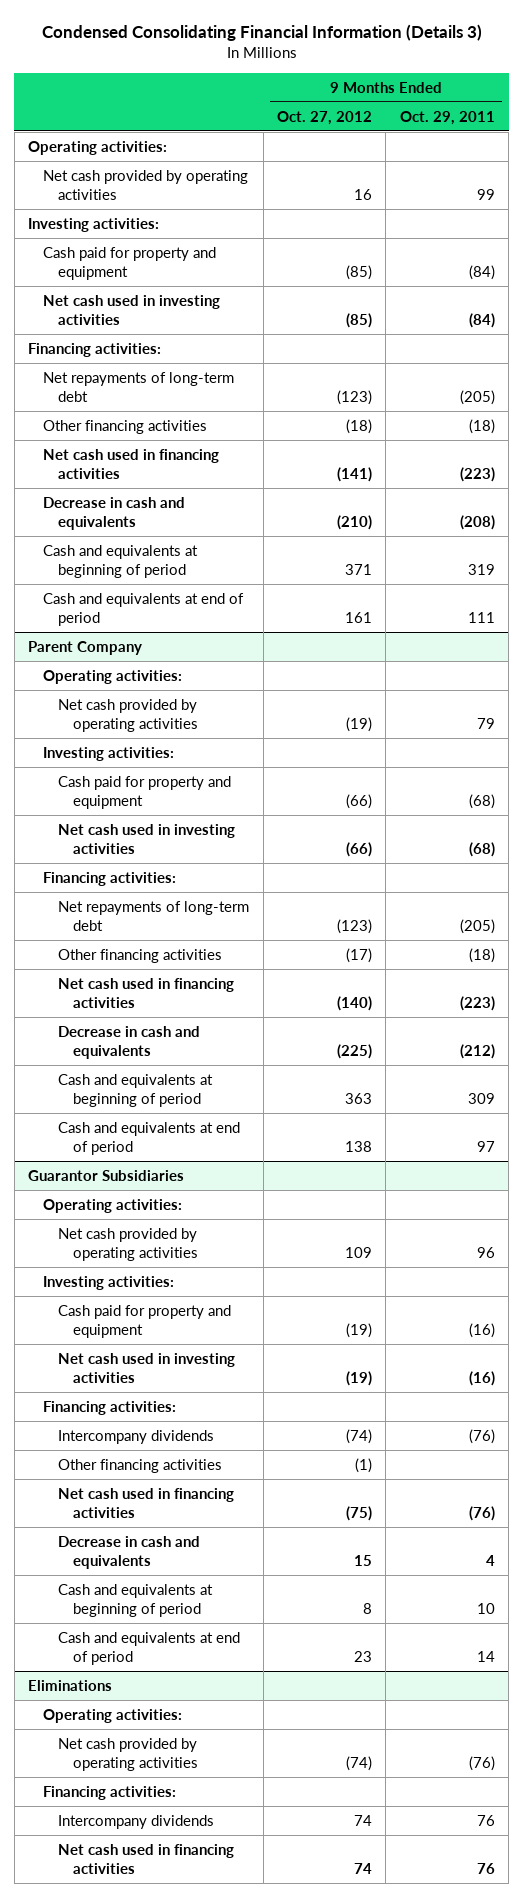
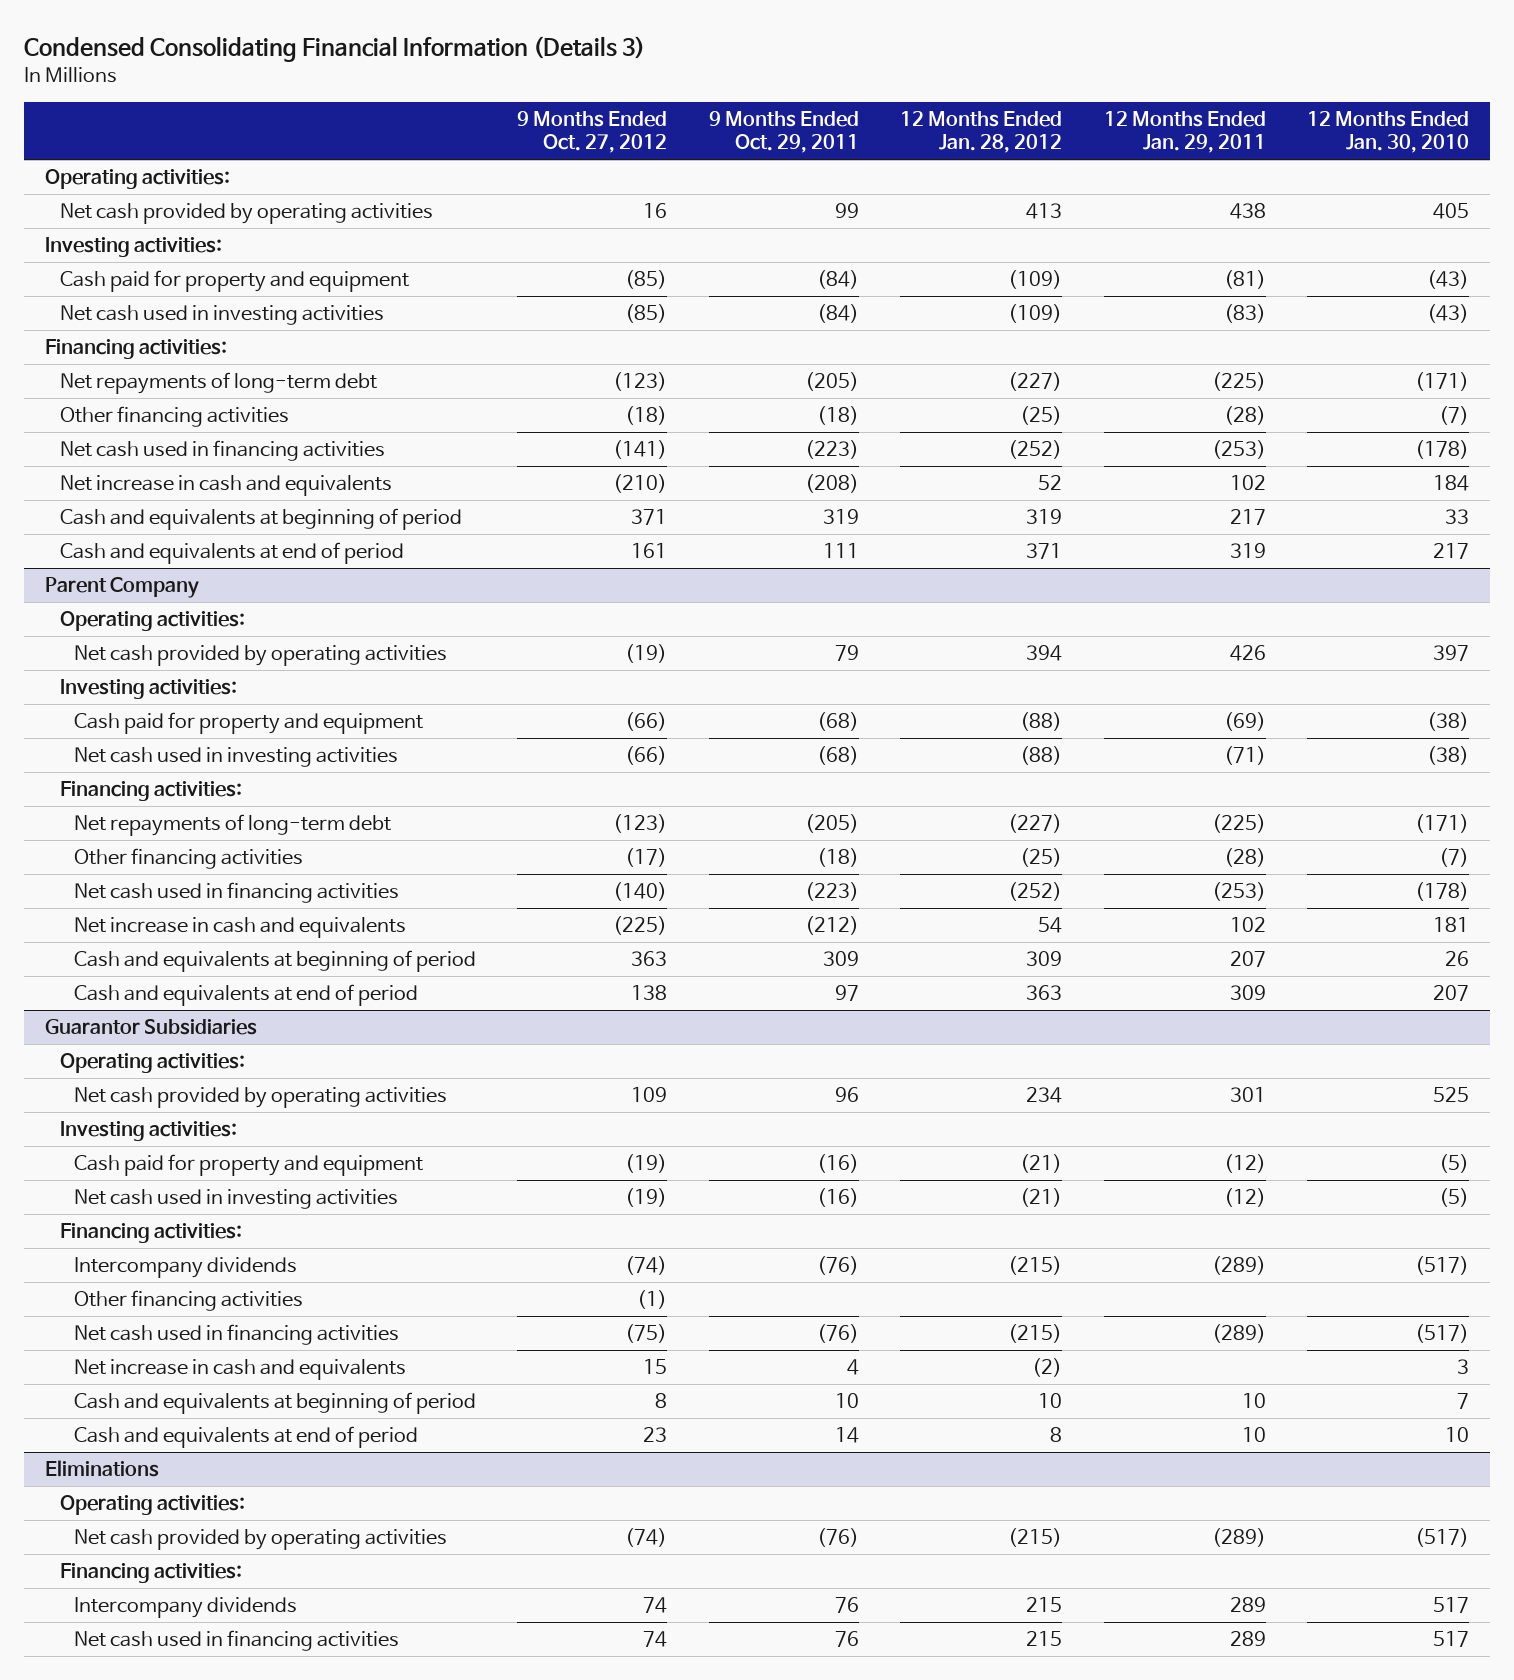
none -> [900,111,1063,154] 12 Months Ended Jan. 28, 2012
none -> [1103,111,1266,154] 12 Months Ended Jan. 29, 2011
none -> [1307,111,1470,154] 12 Months Ended Jan. 30, 2010
[43,496,186,531] Decrease in cash and equivalents -> [59,475,392,497] Net increase in cash and equivalents
[58,1025,201,1060] Decrease in cash and equivalents -> [73,917,406,939] Net increase in cash and equivalents
[58,1535,201,1570] Decrease in cash and equivalents -> [73,1359,406,1381] Net increase in cash and equivalents

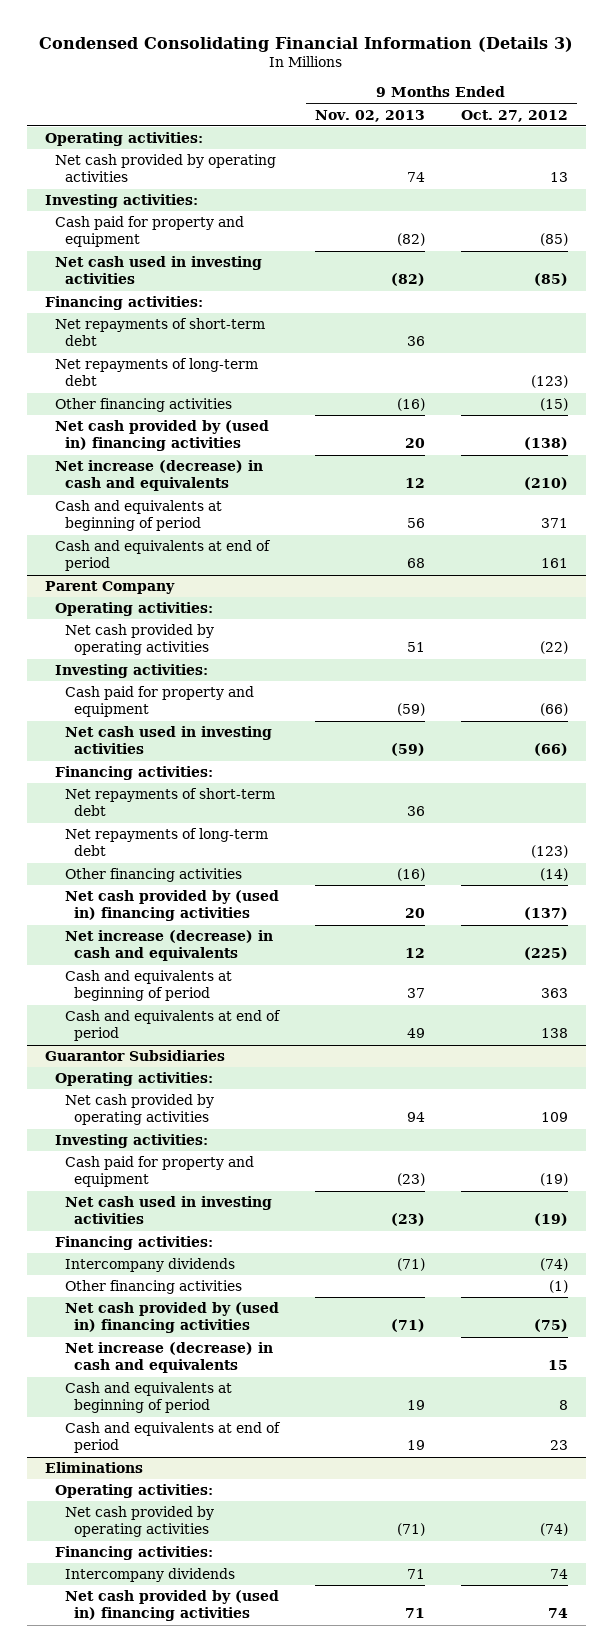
[708,111,859,154] 9 Months Ended Oct. 29, 2011 -> none
[900,111,1063,154] 12 Months Ended Jan. 28, 2012 -> none
[1103,111,1266,154] 12 Months Ended Jan. 29, 2011 -> none
[1307,111,1470,154] 12 Months Ended Jan. 30, 2010 -> none
none -> [314,109,425,122] Nov. 02, 2013
[643,203,668,219] 16 -> [549,172,568,183] 13
none -> [54,318,265,347] Net repayments of short-term debt
[625,406,668,426] (18) -> [539,398,568,412] (15)
[59,440,385,462] Net cash used in financing activities -> [54,420,269,452] Net cash provided by (used in) financing activities
[613,440,668,460] (141) -> [523,437,568,451] (138)
[59,475,392,497] Net increase in cash and equivalents -> [54,460,263,492] Net increase (decrease) in cash and equivalents
[625,644,668,664] (19) -> [539,641,568,655] (22)
none -> [64,788,275,817] Net repayments of short-term debt
[625,848,668,868] (17) -> [539,868,568,882] (14)
[73,882,399,904] Net cash used in financing activities -> [64,890,279,922] Net cash provided by (used in) financing activities
[613,882,668,902] (140) -> [523,907,568,921] (137)
[73,917,406,939] Net increase in cash and equivalents -> [64,930,273,962] Net increase (decrease) in cash and equivalents
[73,1324,399,1346] Net cash used in financing activities -> [64,1302,279,1334] Net cash provided by (used in) financing activities
[73,1359,406,1381] Net increase in cash and equivalents -> [64,1342,273,1374] Net increase (decrease) in cash and equivalents
[73,1630,399,1652] Net cash used in financing activities -> [64,1590,279,1622] Net cash provided by (used in) financing activities

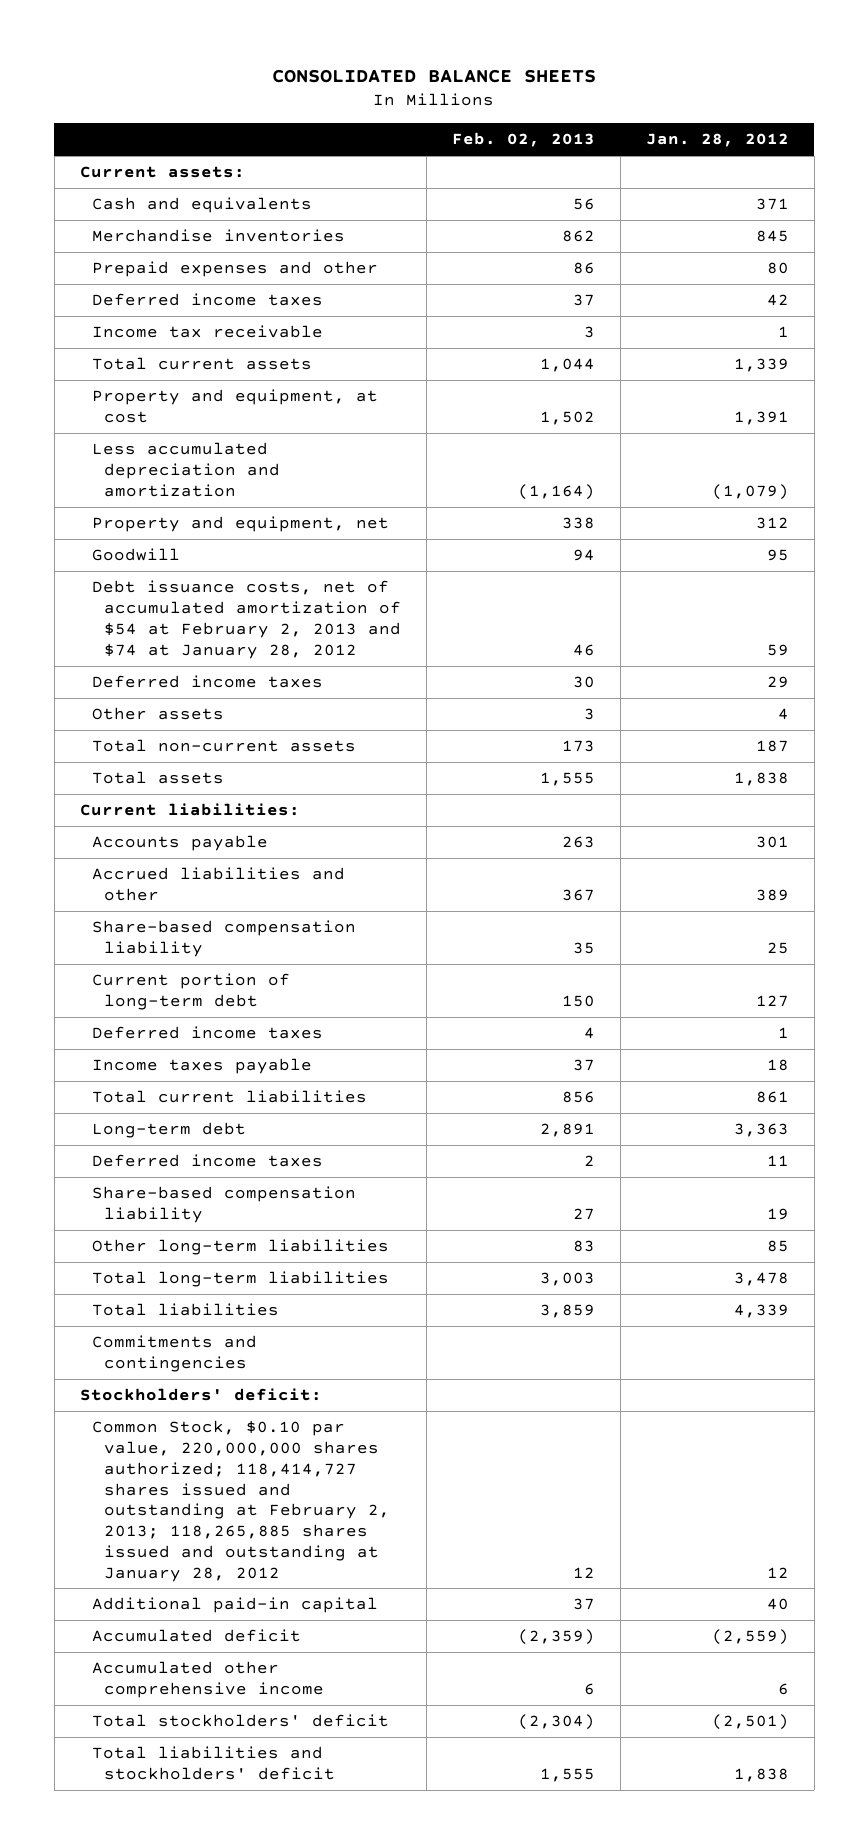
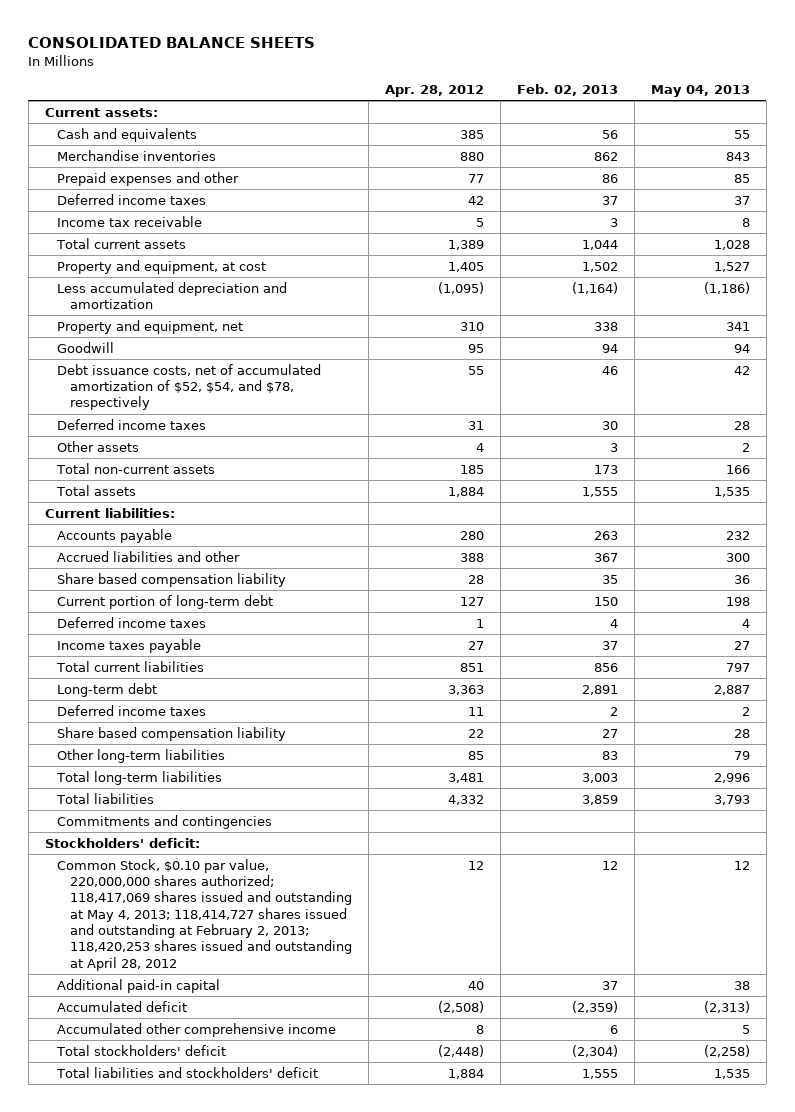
[645,133,789,148] Jan. 28, 2012 -> none
none -> [384,85,484,98] Apr. 28, 2012
none -> [650,85,750,98] May 04, 2013
[92,580,402,659] Debt issuance costs, net of accumulated amortization of $54 at February 2, 2013 and $74 at January 28, 2012 -> [57,363,322,411] Debt issuance costs, net of accumulated amortization of $52, $54, and $78, respectively
[92,920,357,958] Share-based compensation liability -> [57,572,287,587] Share based compensation liability
[92,1186,357,1224] Share-based compensation liability -> [57,726,287,741] Share based compensation liability
[92,1420,391,1582] Common Stock, $0.10 par value, 220,000,000 shares authorized; 118,414,727 shares issued and outstanding at February 2, 2013; 118,265,885 shares issued and outstanding at January 28, 2012 -> [57,858,352,971] Common Stock, $0.10 par value, 220,000,000 shares authorized; 118,417,069 shares issued and outstanding at May 4, 2013; 118,414,727 shares issued and outstanding at February 2, 2013; 118,420,253 shares issued and outstanding at April 28, 2012

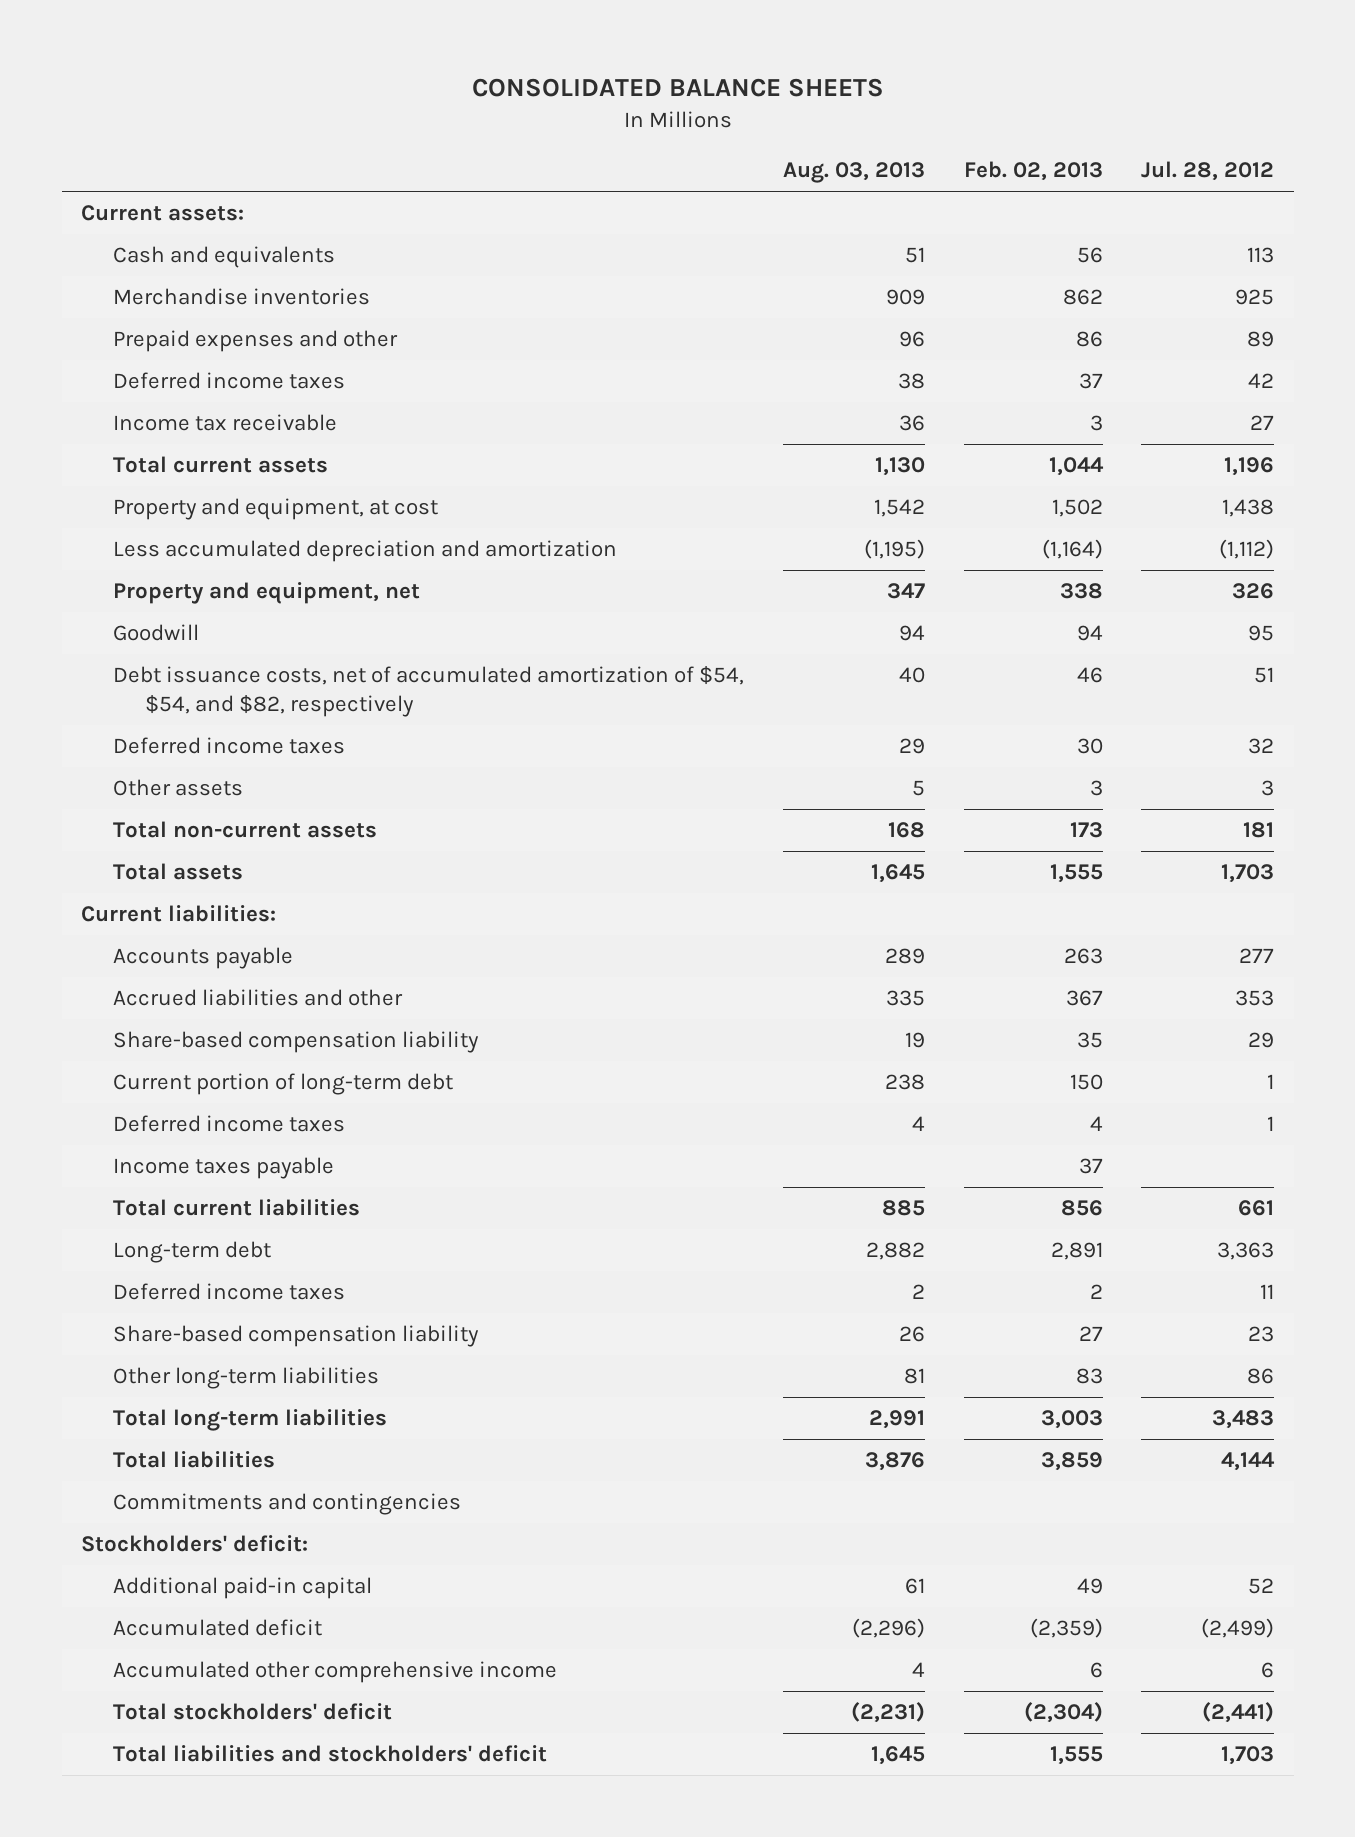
[384,85,484,98] Apr. 28, 2012 -> none
[650,85,750,98] May 04, 2013 -> none
none -> [782,162,925,184] Aug. 03, 2013
none -> [1141,161,1275,182] Jul. 28, 2012
[57,363,322,411] Debt issuance costs, net of accumulated amortization of $52, $54, and $78, respectively -> [112,666,744,717] Debt issuance costs, net of accumulated amortization of $54, $54, and $82, respectively
[57,572,287,587] Share based compensation liability -> [112,1031,479,1054] Share-based compensation liability
[57,726,287,741] Share based compensation liability -> [112,1325,479,1348] Share-based compensation liability
[57,858,352,971] Common Stock, $0.10 par value, 220,000,000 shares authorized; 118,417,069 shares issued and outstanding at May 4, 2013; 118,414,727 shares issued and outstanding at February 2, 2013; 118,420,253 shares issued and outstanding at April 28, 2012 -> none
[601,980,618,990] 37 -> [1076,1578,1103,1595] 49

